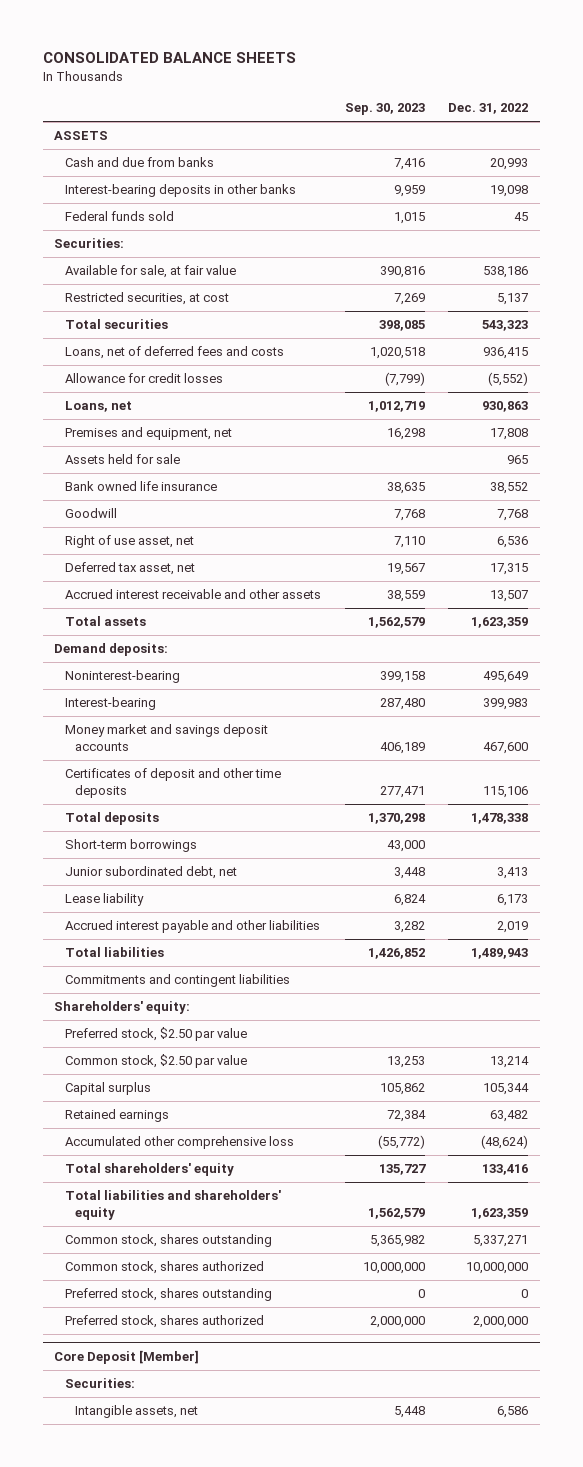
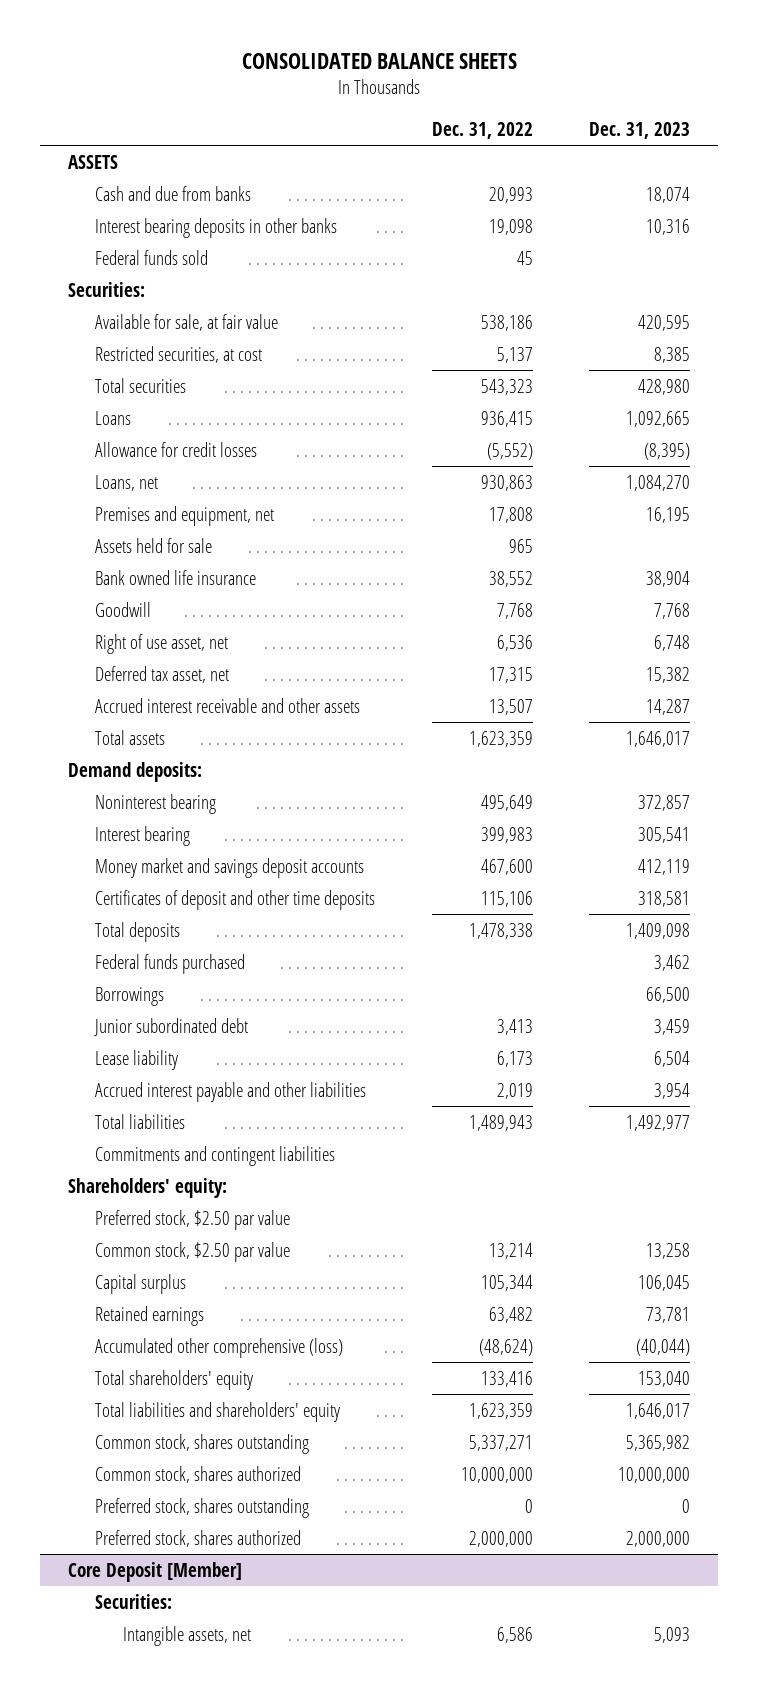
[344,103,425,116] Sep. 30, 2023 -> none
none -> [588,121,690,139] Dec. 31, 2023
[64,184,296,198] Interest-bearing deposits in other banks -> [95,217,338,238] Interest bearing deposits in other banks
[64,346,284,360] Loans, net of deferred fees and costs -> [95,410,132,425] Loans
[64,670,180,684] Noninterest-bearing -> [95,793,217,814] Noninterest bearing
[64,697,156,711] Interest-bearing -> [95,825,191,846] Interest bearing
none -> [95,953,246,974] Federal funds purchased
[64,839,197,853] Short-term borrowings -> [95,986,165,1006] Borrowings
[64,866,237,880] Junior subordinated debt, net -> [94,1017,249,1036] Junior subordinated debt
[64,1136,294,1150] Accumulated other comprehensive loss -> [95,1337,344,1358] Accumulated other comprehensive (loss)

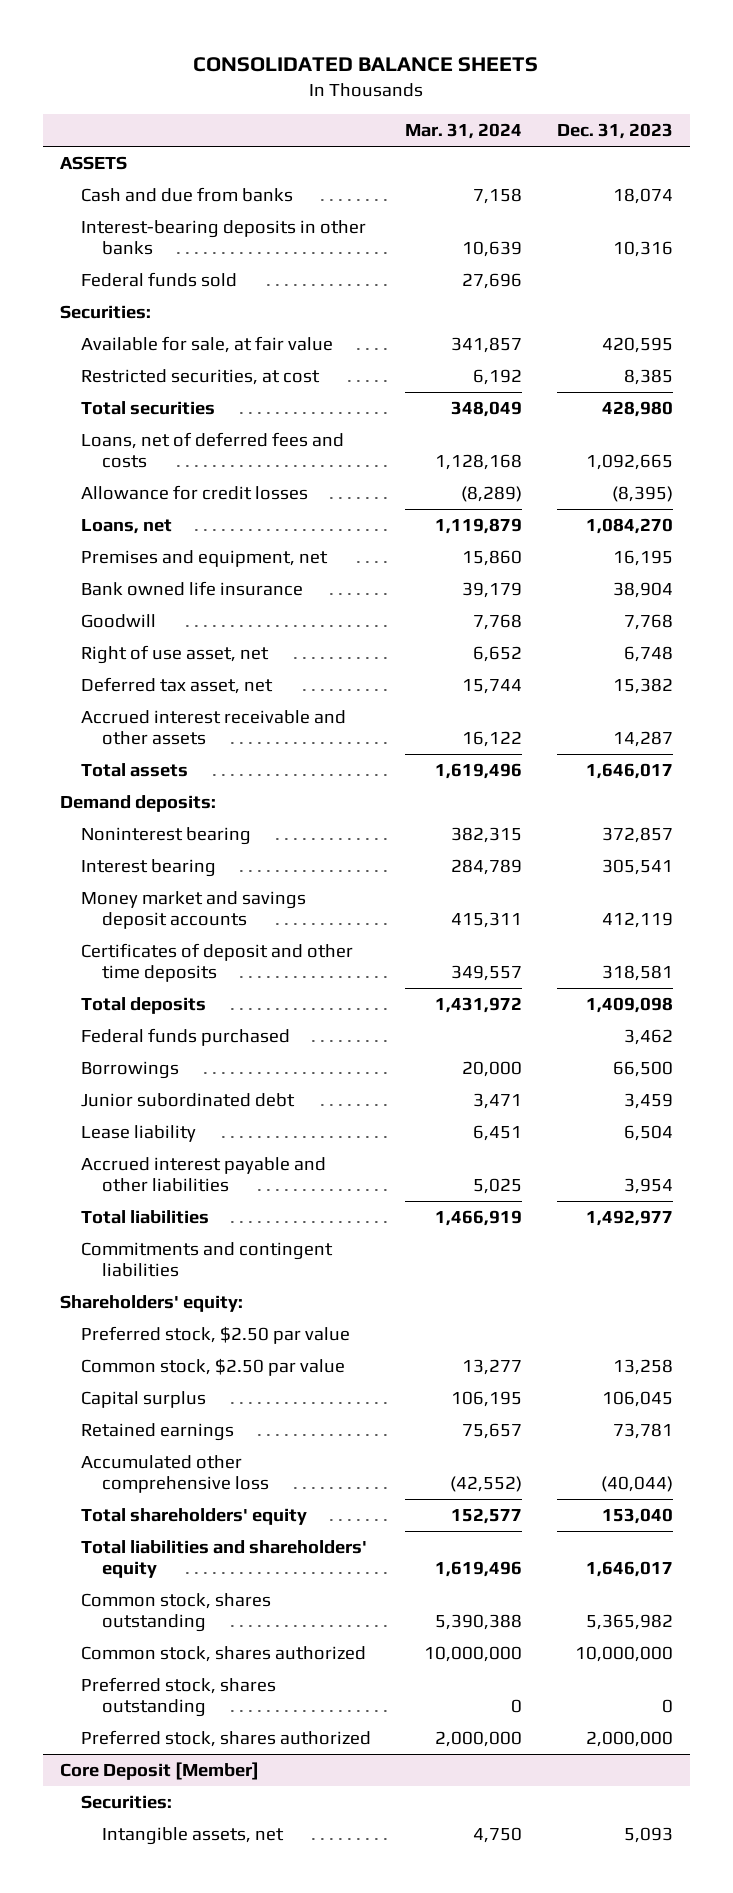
[431,121,533,139] Dec. 31, 2022 -> none
none -> [405,122,523,139] Mar. 31, 2024
[95,217,338,238] Interest bearing deposits in other banks -> [80,219,366,256] Interest-bearing deposits in other banks
[95,410,132,425] Loans -> [80,431,344,469] Loans, net of deferred fees and costs
[95,537,213,553] Assets held for sale -> none
[95,1337,344,1358] Accumulated other comprehensive (loss) -> [80,1454,269,1494] Accumulated other comprehensive loss

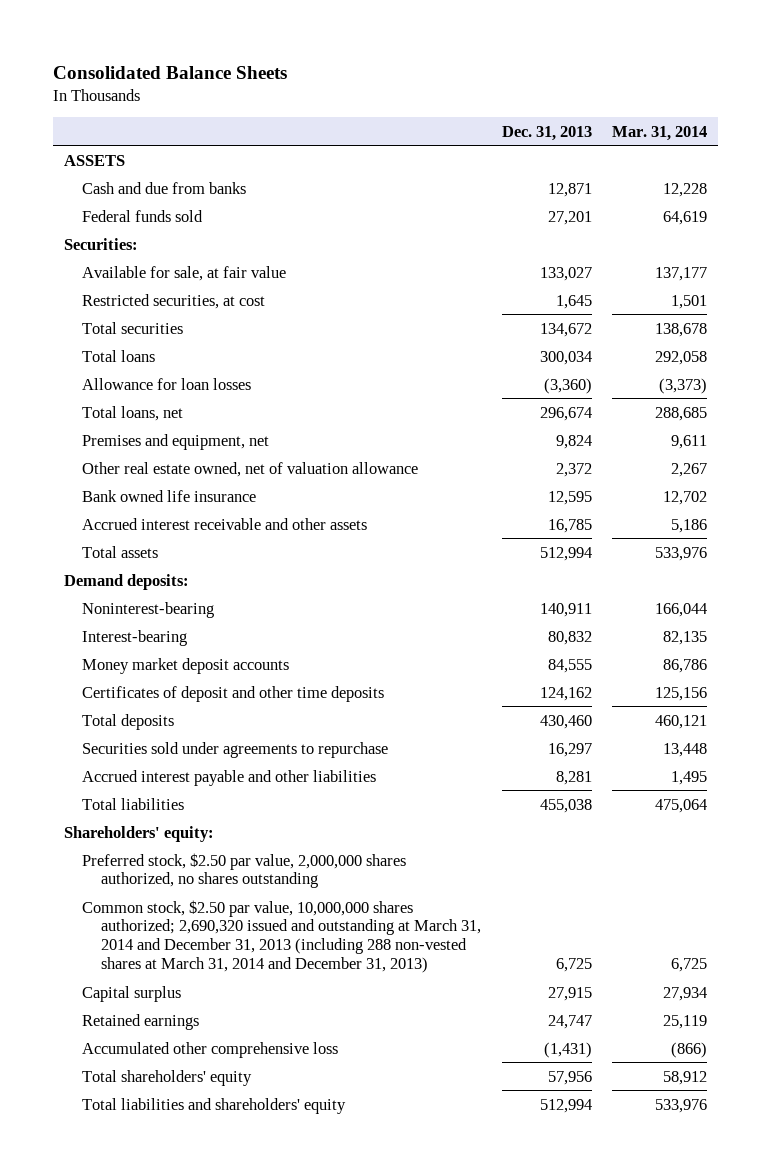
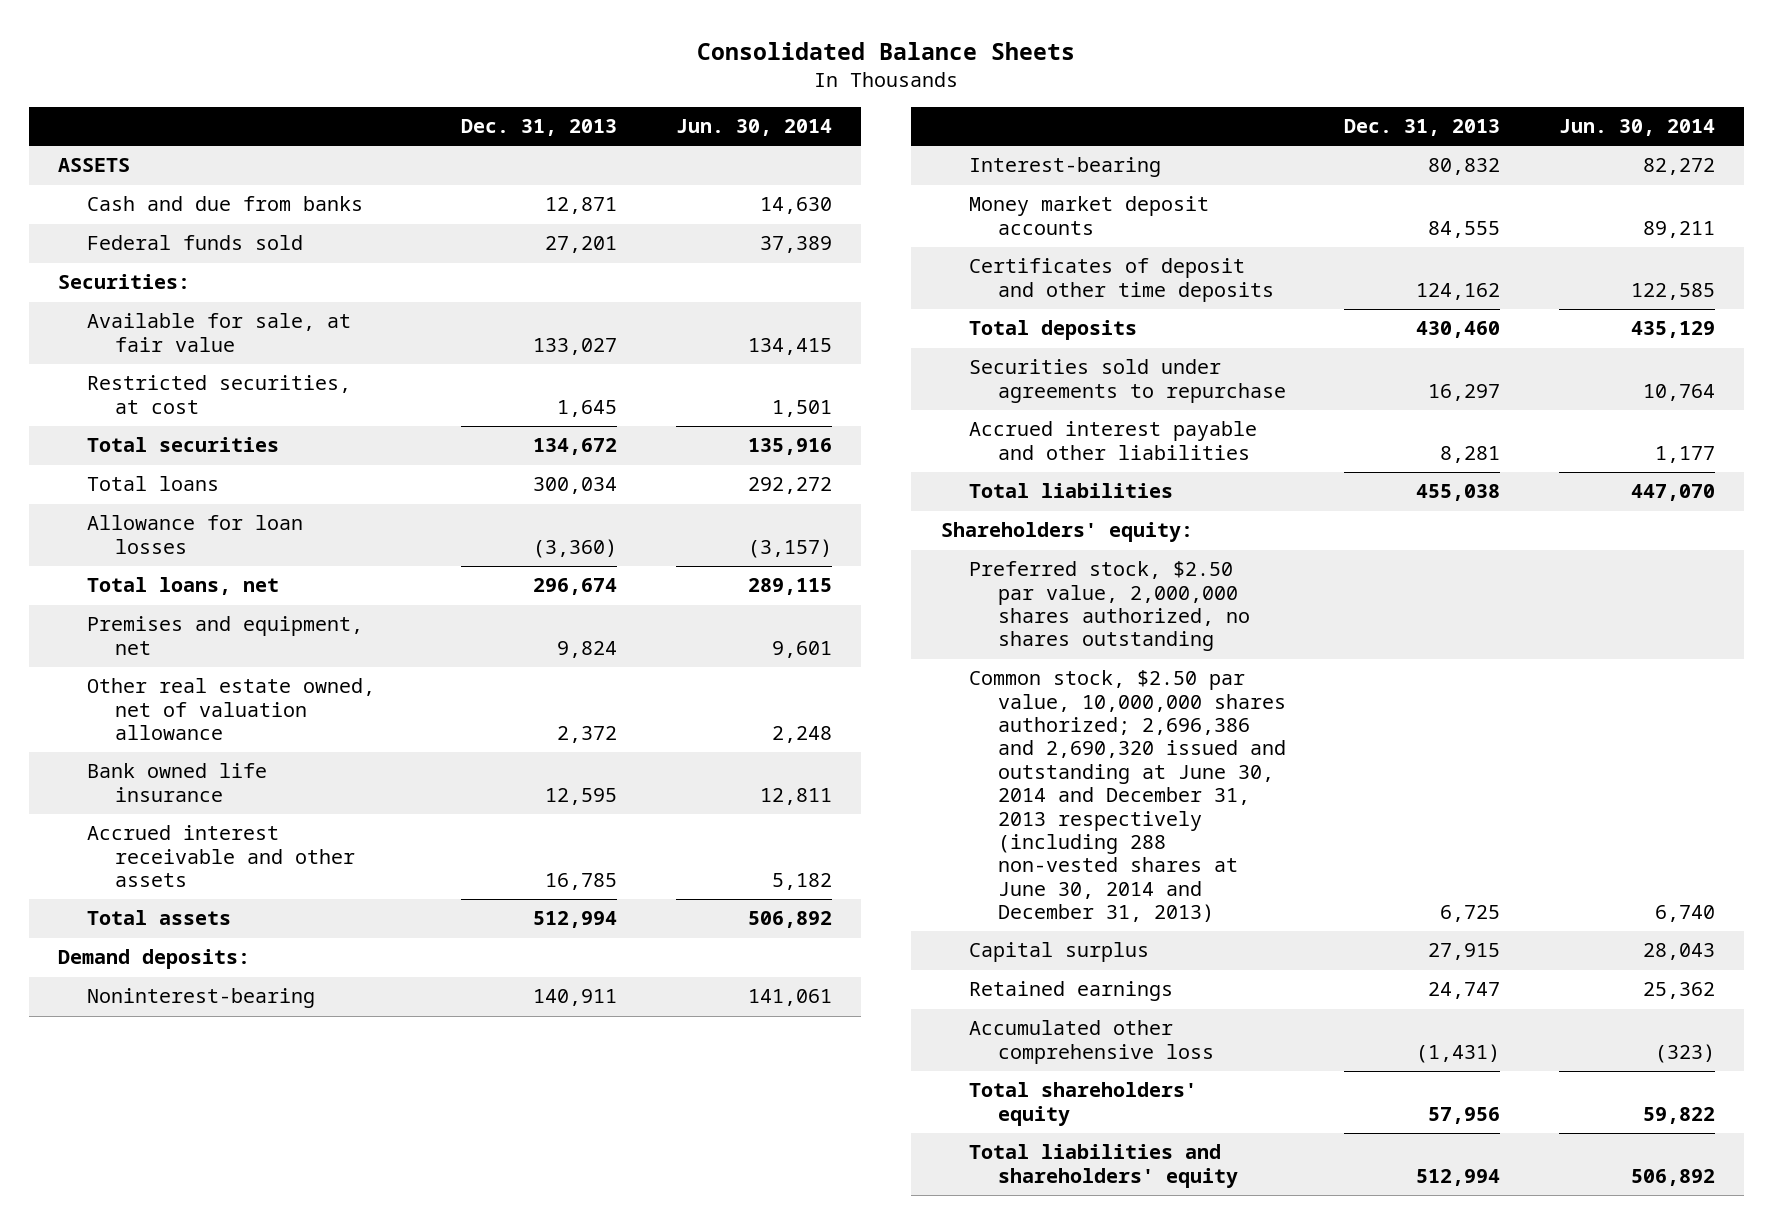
[612,125,708,141] Mar. 31, 2014 -> none
none -> [676,119,833,137] Jun. 30, 2014
[82,899,482,974] Common stock, $2.50 par value, 10,000,000 shares authorized; 2,690,320 issued and outstanding at March 31, 2014 and December 31, 2013 (including 288 non-vested shares at March 31, 2014 and December 31, 2013) -> [969,670,1286,922] Common stock, $2.50 par value, 10,000,000 shares authorized; 2,696,386 and 2,690,320 issued and outstanding at June 30, 2014 and December 31, 2013 respectively (including 288 non-vested shares at June 30, 2014 and December 31, 2013)

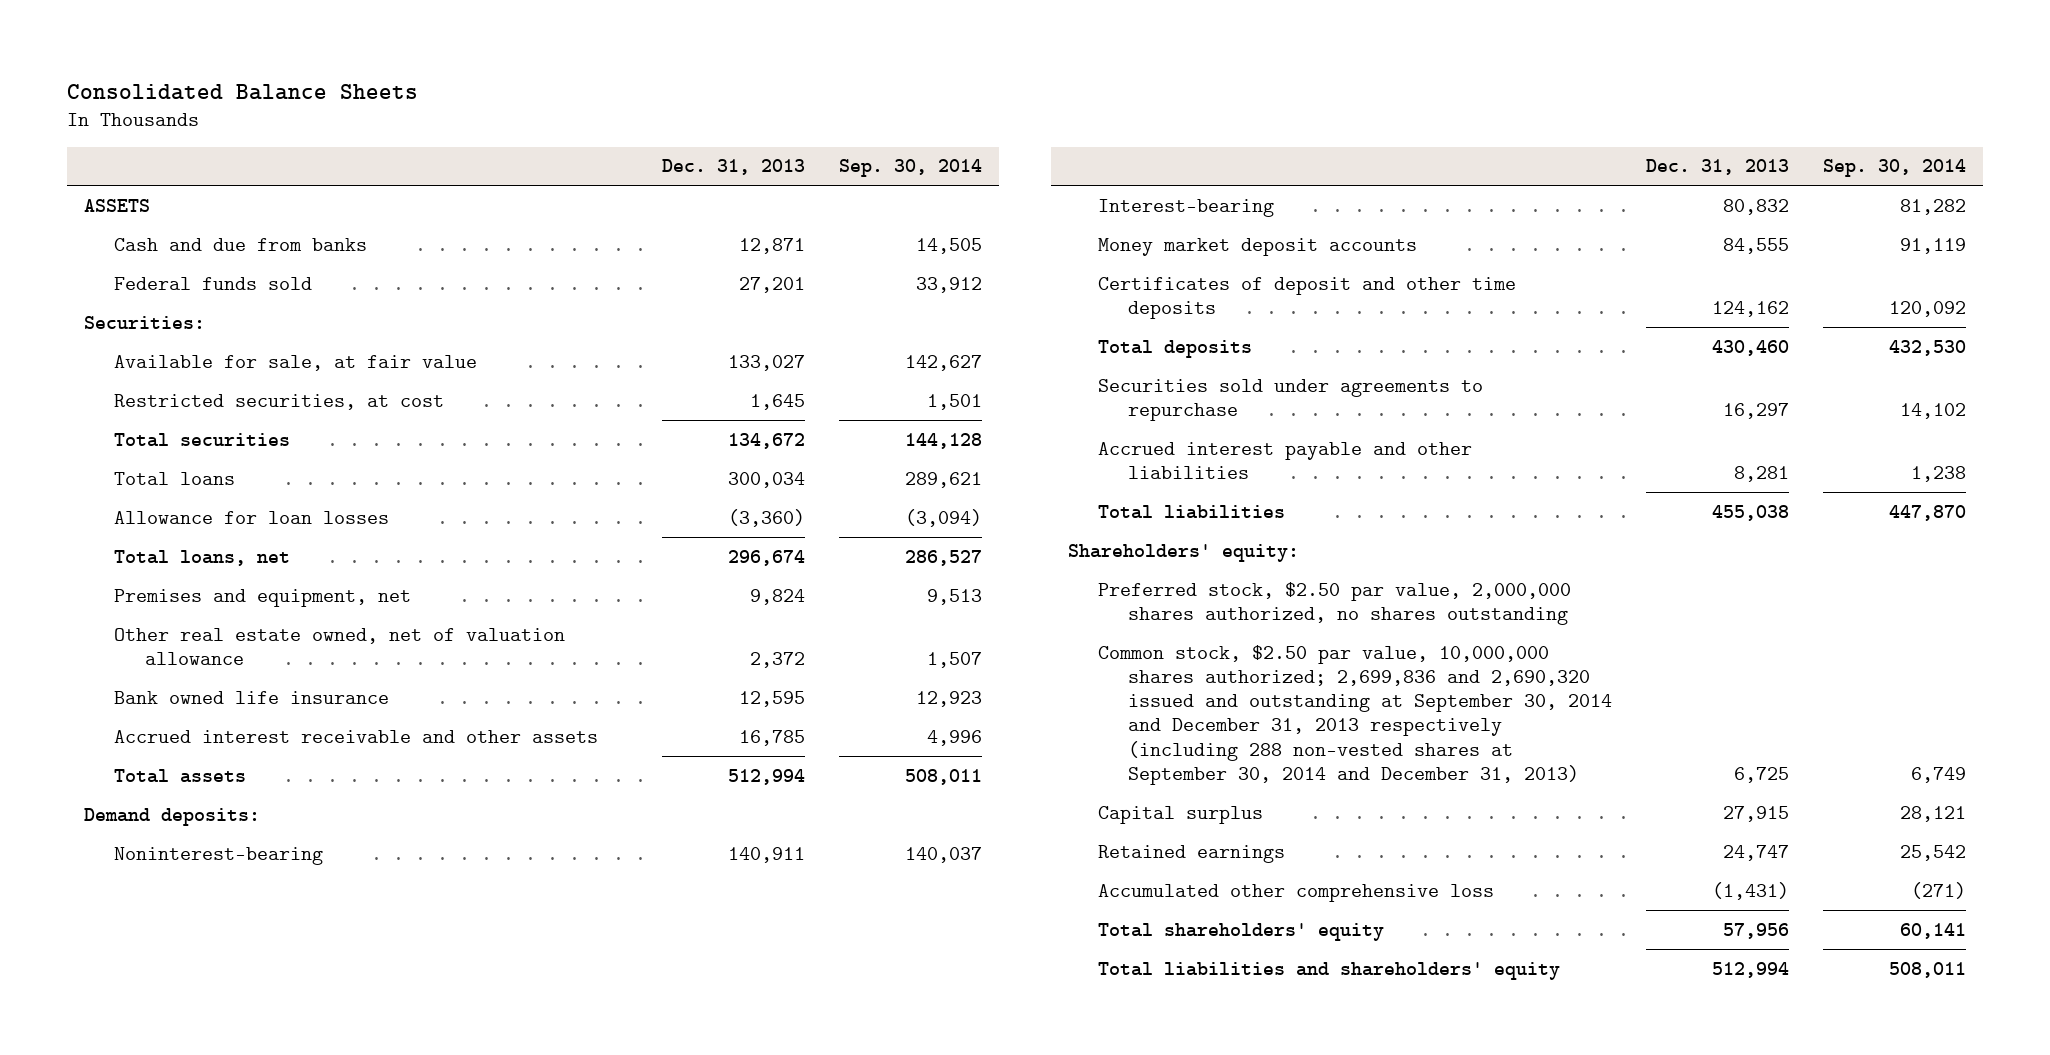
[676,119,833,137] Jun. 30, 2014 -> none
none -> [839,159,983,178] Sep. 30, 2014
[969,670,1286,922] Common stock, $2.50 par value, 10,000,000 shares authorized; 2,696,386 and 2,690,320 issued and outstanding at June 30, 2014 and December 31, 2013 respectively (including 288 non-vested shares at June 30, 2014 and December 31, 2013) -> [1097,644,1613,786] Common stock, $2.50 par value, 10,000,000 shares authorized; 2,699,836 and 2,690,320 issued and outstanding at September 30, 2014 and December 31, 2013 respectively (including 288 non-vested shares at September 30, 2014 and December 31, 2013)

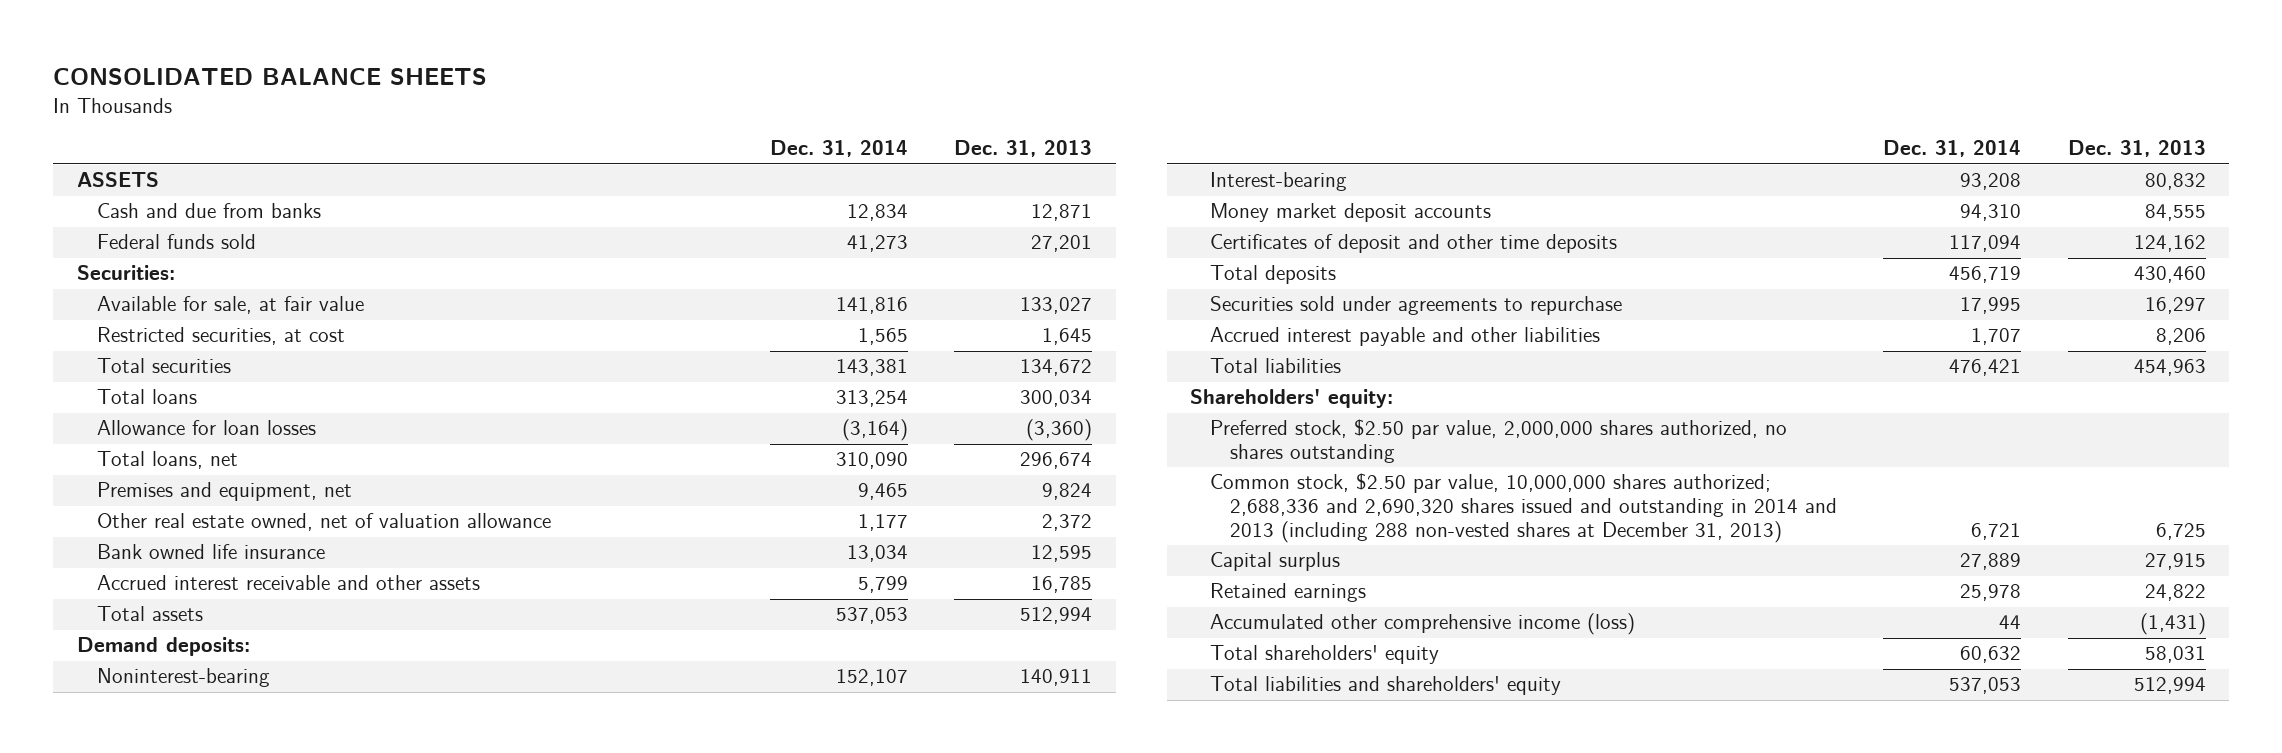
[66,83,418,100] Consolidated Balance Sheets -> [53,68,488,86] CONSOLIDATED BALANCE SHEETS
[839,159,983,178] Sep. 30, 2014 -> none
none -> [770,140,909,158] Dec. 31, 2014
[1734,465,1790,482] 8,281 -> [2155,328,2206,346] 8,206
[1712,504,1790,521] 455,038 -> [2133,359,2206,377] 454,963
[1097,644,1613,786] Common stock, $2.50 par value, 10,000,000 shares authorized; 2,699,836 and 2,690,320 issued and outstanding at September 30, 2014 and December 31, 2013 respectively (including 288 non-vested shares at September 30, 2014 and December 31, 2013) -> [1209,473,1837,543] Common stock, $2.50 par value, 10,000,000 shares authorized; 2,688,336 and 2,690,320 shares issued and outstanding in 2014 and 2013 (including 288 non-vested shares at December 31, 2013)
[1723,844,1790,861] 24,747 -> [2144,584,2206,602] 24,822
[1097,883,1494,902] Accumulated other comprehensive loss -> [1209,613,1635,636] Accumulated other comprehensive income (loss)
[1723,922,1790,939] 57,956 -> [2144,646,2206,664] 58,031

